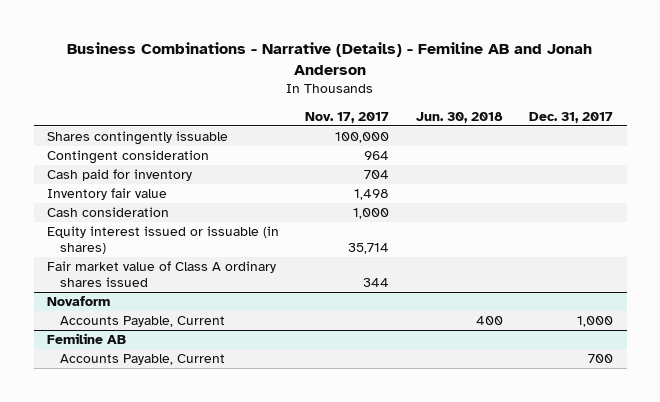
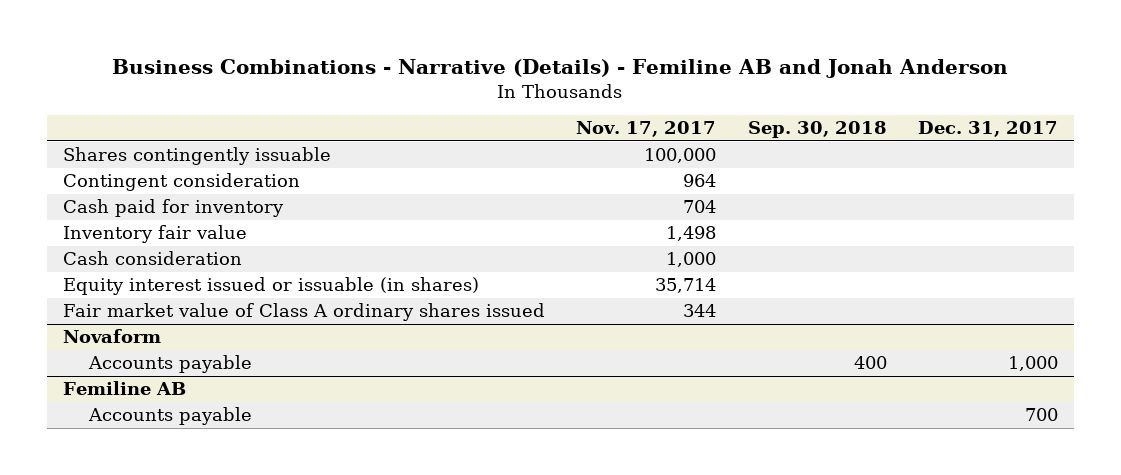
[415,111,503,123] Jun. 30, 2018 -> none
none -> [747,121,887,139] Sep. 30, 2018
[59,316,225,328] Accounts Payable, Current -> [87,355,252,374] Accounts payable
[59,354,225,366] Accounts Payable, Current -> [87,407,252,426] Accounts payable

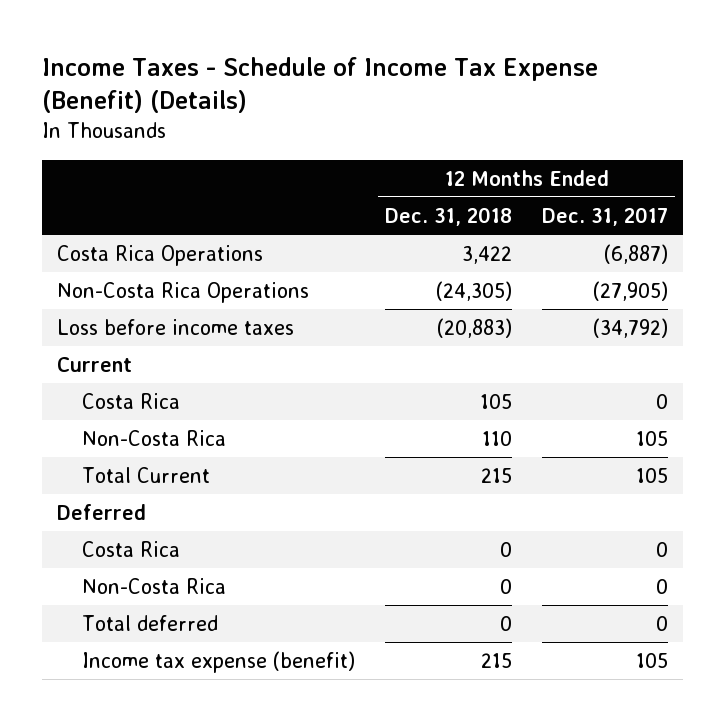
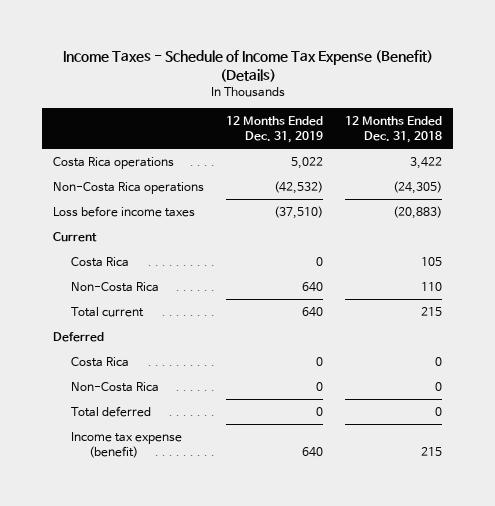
[541,206,668,226] Dec. 31, 2017 -> none
none -> [226,115,324,144] 12 Months Ended Dec. 31, 2019
[57,244,264,266] Costa Rica Operations -> [52,156,174,169] Costa Rica operations
[57,281,310,303] Non-Costa Rica Operations -> [52,181,204,194] Non-Costa Rica operations
[82,466,211,483] Total Current -> [71,306,145,317] Total current

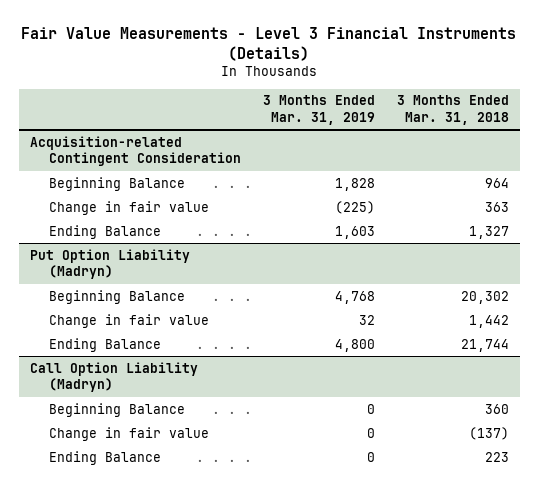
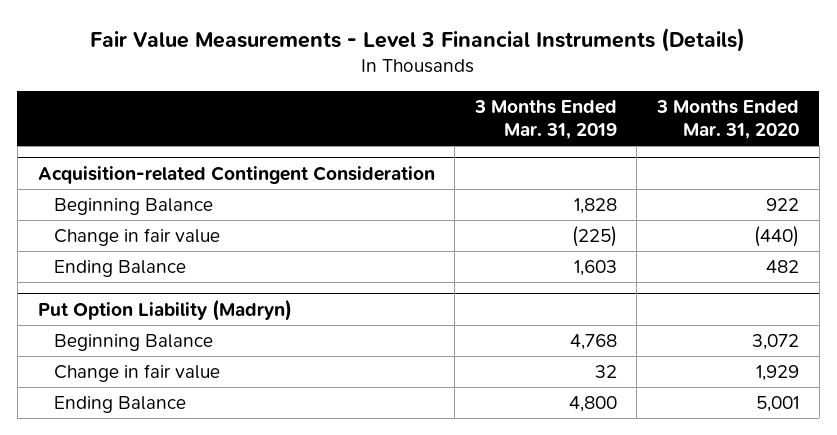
[396,95,509,125] 3 Months Ended Mar. 31, 2018 -> none
none -> [656,99,800,139] 3 Months Ended Mar. 31, 2020
[30,361,199,393] Call Option Liability (Madryn) -> none
[49,402,186,417] Beginning Balance -> none
[49,426,210,441] Change in fair value -> none
[49,450,162,465] Ending Balance -> none

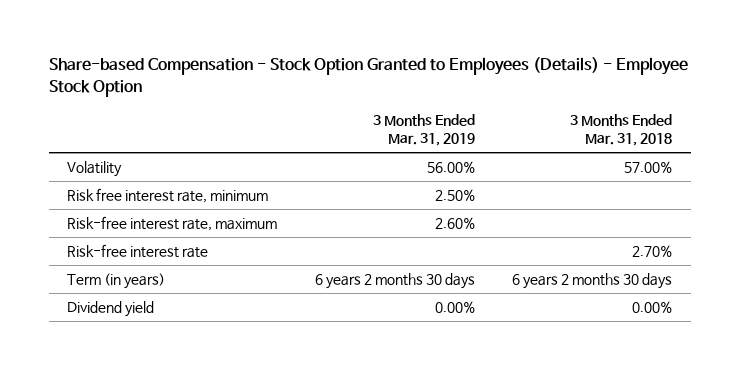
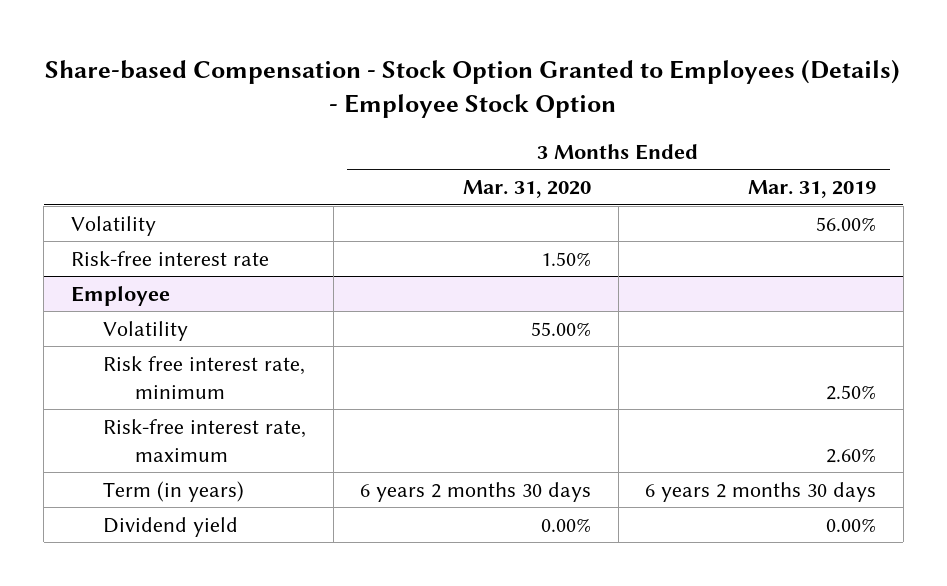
[570,114,673,146] 3 Months Ended Mar. 31, 2018 -> none
none -> [463,180,592,199] Mar. 31, 2020
[67,244,209,259] Risk-free interest rate -> [70,250,269,266] Risk-free interest rate
none -> [70,285,170,306] Employee
none -> [102,320,188,341] Volatility

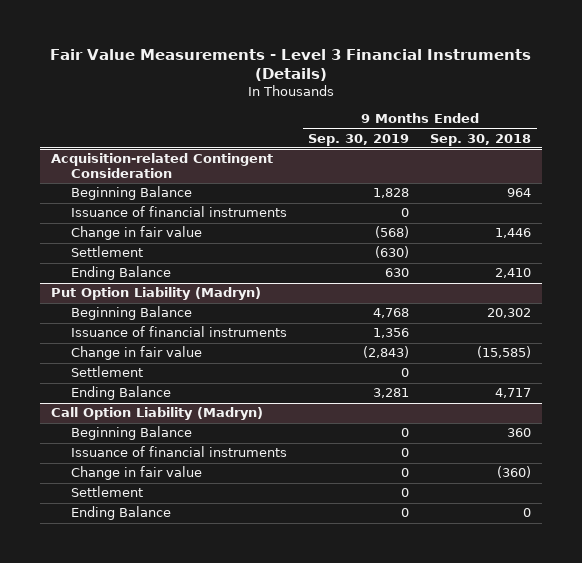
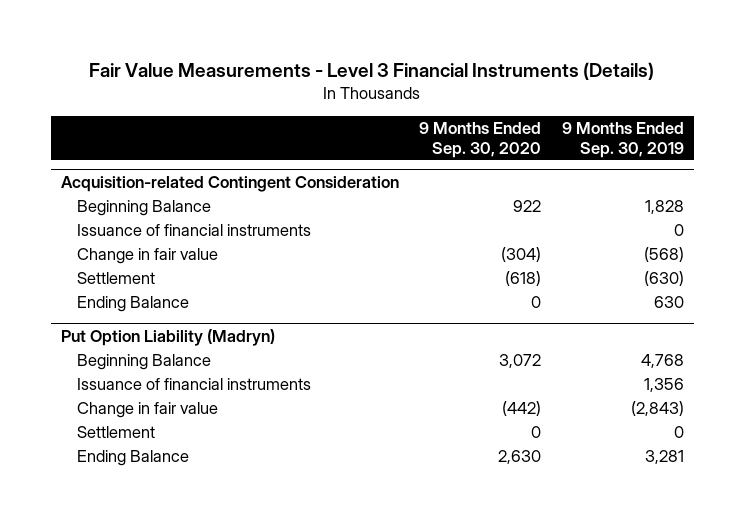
[430,133,532,146] Sep. 30, 2018 -> none
none -> [419,121,542,158] 9 Months Ended Sep. 30, 2020
[50,407,263,421] Call Option Liability (Madryn) -> none
[70,426,192,441] Beginning Balance -> none
[70,446,287,458] Issuance of financial instruments -> none
[70,466,202,481] Change in fair value -> none
[70,486,143,498] Settlement -> none
[70,506,171,521] Ending Balance -> none

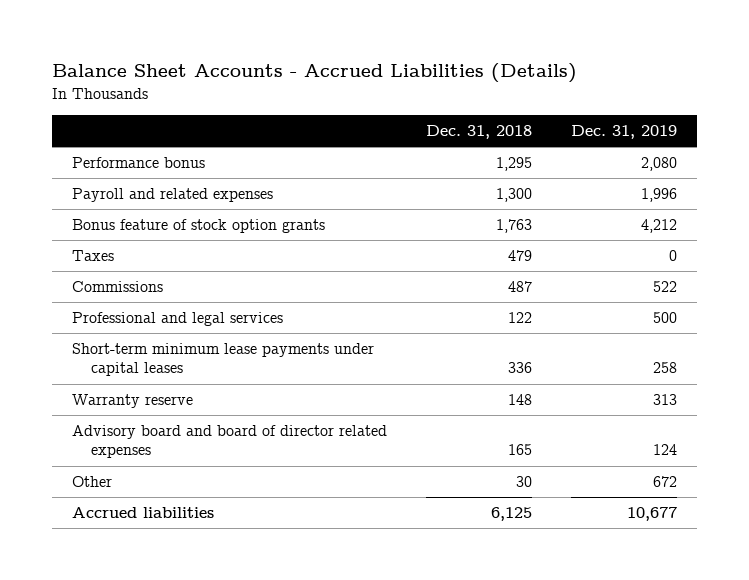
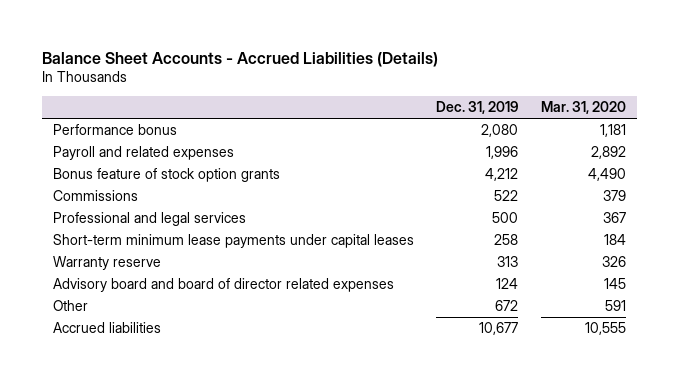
[426,125,533,140] Dec. 31, 2018 -> none
none -> [540,101,626,115] Mar. 31, 2020
[71,250,114,262] Taxes -> none

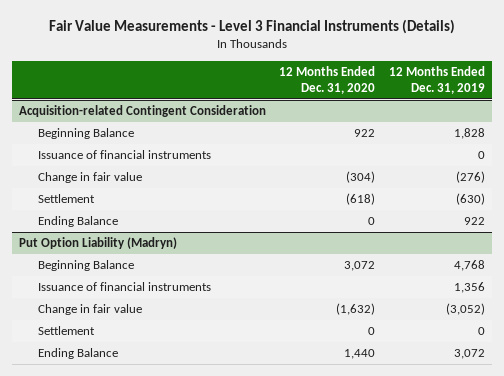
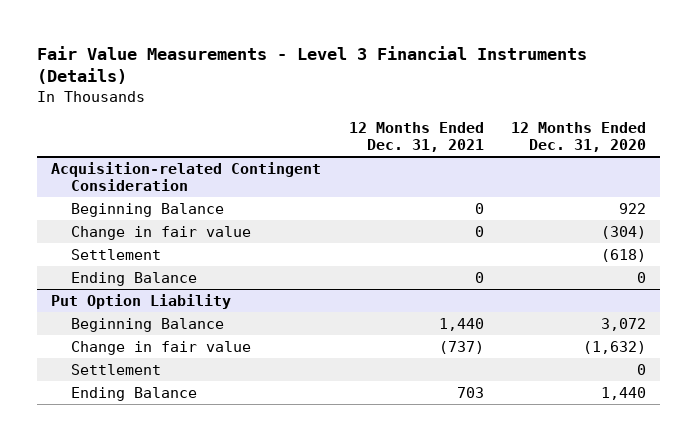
[389,66,486,94] 12 Months Ended Dec. 31, 2019 -> none
none -> [348,122,484,153] 12 Months Ended Dec. 31, 2021
[37,150,211,160] Issuance of financial instruments -> none
[18,237,177,250] Put Option Liability (Madryn) -> [51,293,232,309] Put Option Liability
[37,282,211,292] Issuance of financial instruments -> none

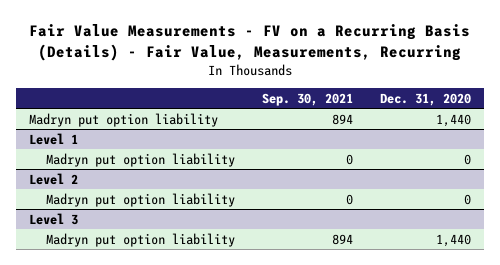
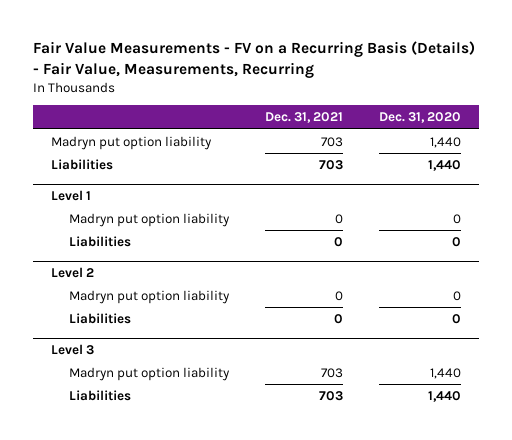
[261,92,353,106] Sep. 30, 2021 -> none
none -> [264,112,343,124] Dec. 31, 2021
none -> [50,158,113,170] Liabilities
none -> [68,235,131,247] Liabilities
none -> [68,312,131,324] Liabilities
none -> [68,389,131,401] Liabilities

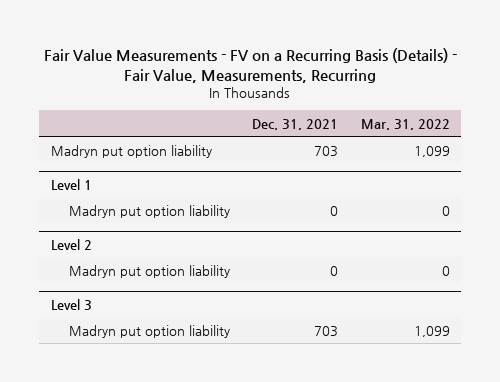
[379,112,462,124] Dec. 31, 2020 -> none
none -> [360,118,450,130] Mar. 31, 2022
[50,158,113,170] Liabilities -> none
[68,235,131,247] Liabilities -> none
[68,312,131,324] Liabilities -> none
[68,389,131,401] Liabilities -> none

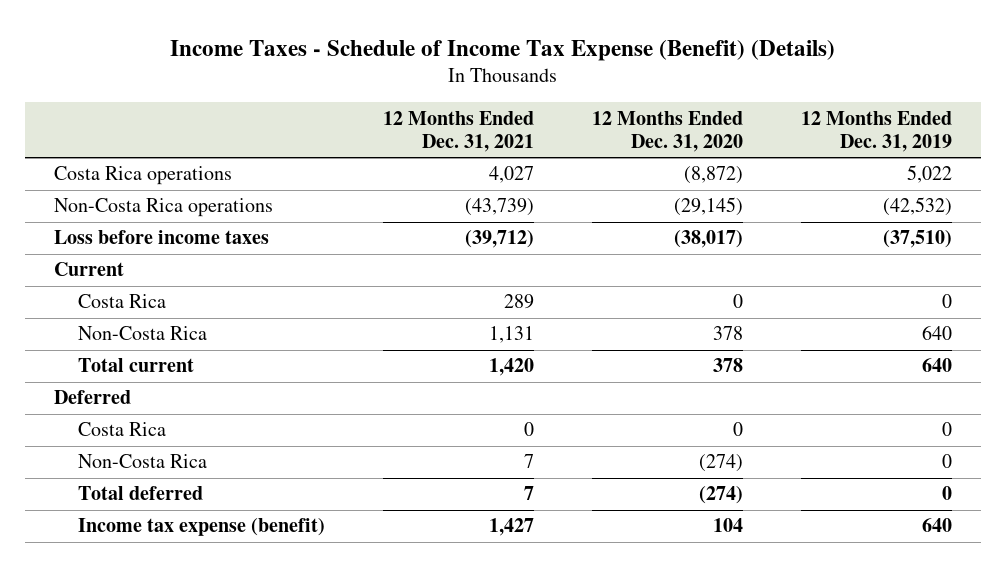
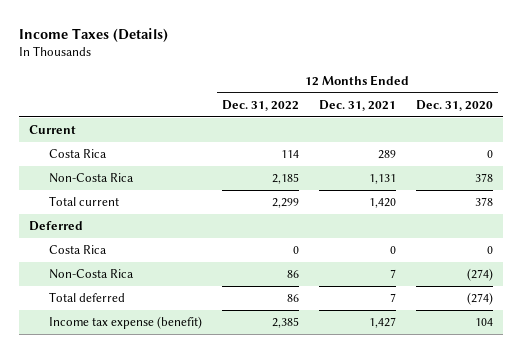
[169,39,835,61] Income Taxes - Schedule of Income Tax Expense (Benefit) (Details) -> [18,27,168,42] Income Taxes (Details)
[800,110,952,152] 12 Months Ended Dec. 31, 2019 -> none
none -> [221,99,299,111] Dec. 31, 2022
[53,166,232,186] Costa Rica operations -> none
[53,198,273,218] Non-Costa Rica operations -> none
[53,230,269,245] Loss before income taxes -> none

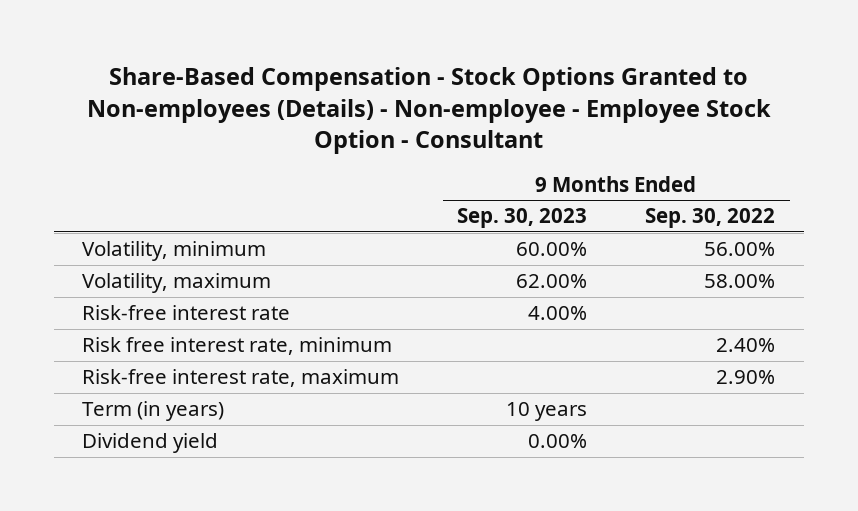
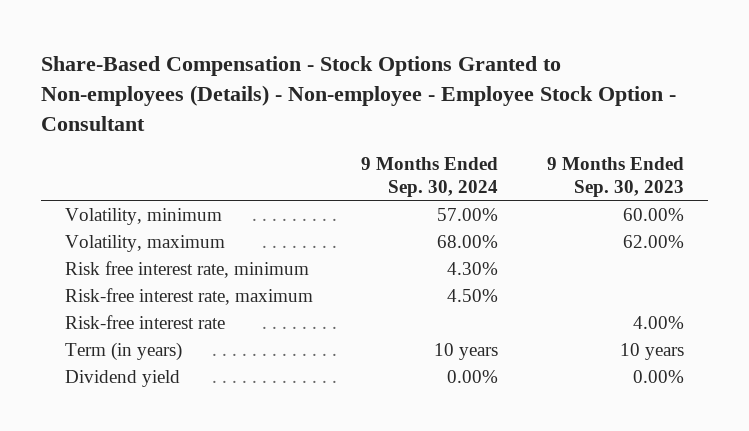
[645,208,776,229] Sep. 30, 2022 -> none
none -> [361,156,499,197] 9 Months Ended Sep. 30, 2024
[82,305,291,321] Risk-free interest rate -> [65,314,226,329] Risk-free interest rate

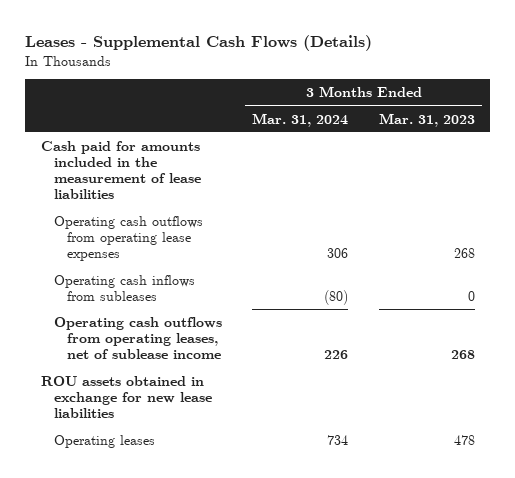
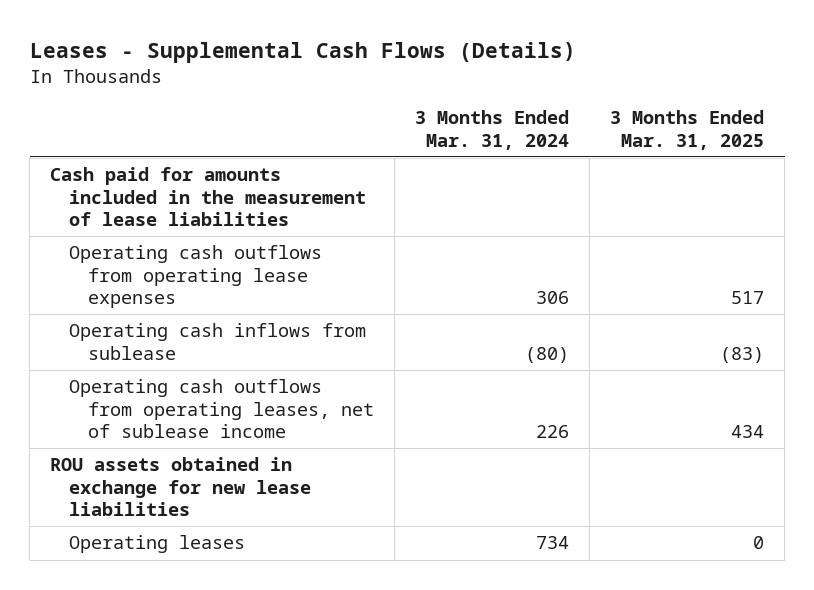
[378,112,475,127] Mar. 31, 2023 -> none
none -> [610,110,765,150] 3 Months Ended Mar. 31, 2025
[54,274,196,302] Operating cash inflows from subleases -> [69,323,367,360] Operating cash inflows from sublease

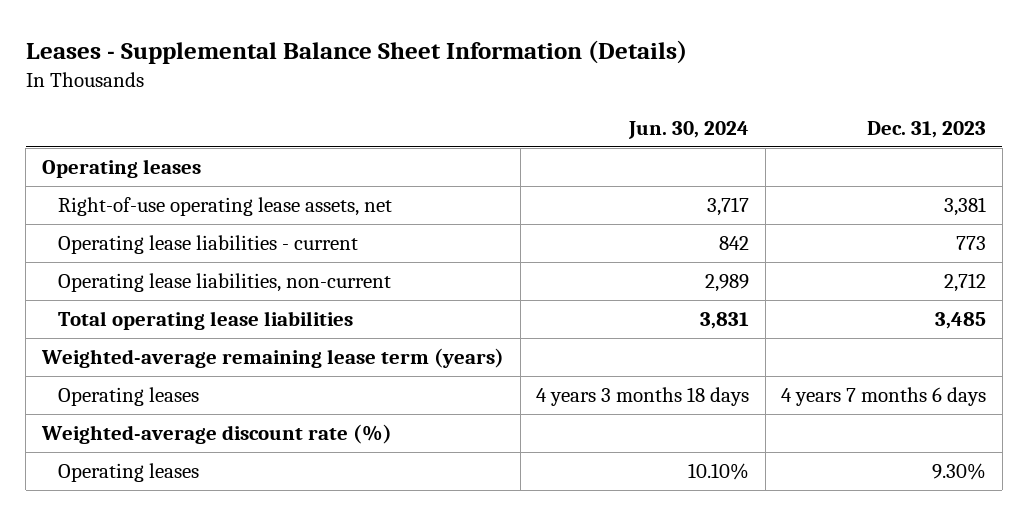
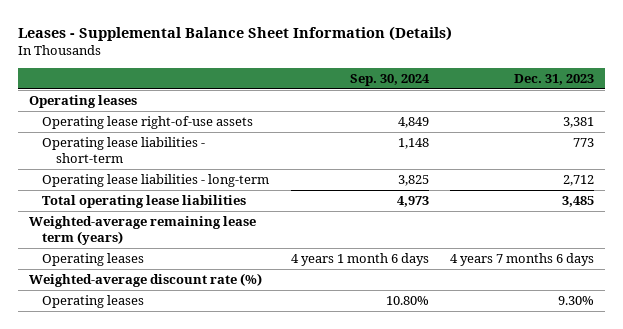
[628,120,750,139] Jun. 30, 2024 -> none
none -> [349,74,430,87] Sep. 30, 2024
[58,197,393,217] Right-of-use operating lease assets, net -> [42,115,254,129] Operating lease right-of-use assets
[58,235,359,255] Operating lease liabilities - current -> [42,136,206,164] Operating lease liabilities - short-term
[58,273,392,293] Operating lease liabilities, non-current -> [42,173,270,187] Operating lease liabilities - long-term

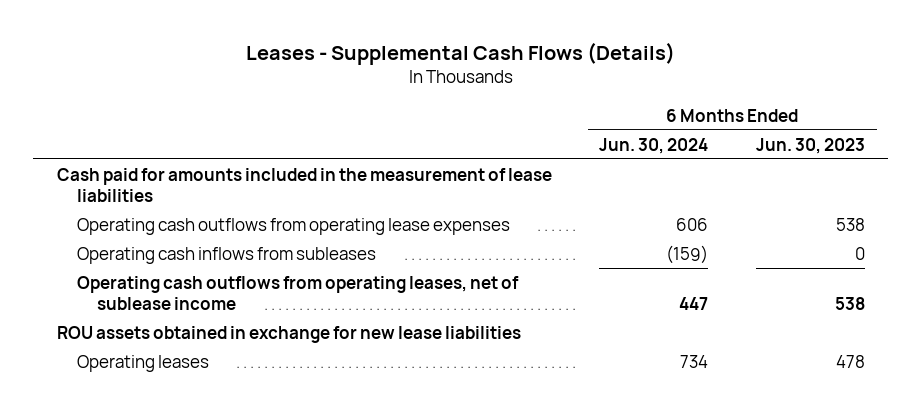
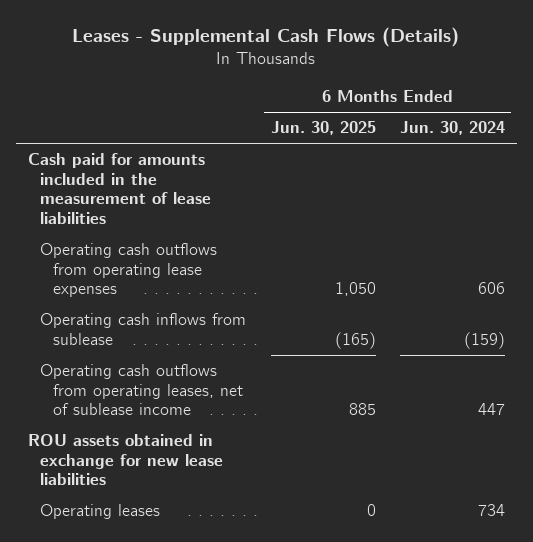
[755,137,865,154] Jun. 30, 2023 -> none
none -> [270,121,376,136] Jun. 30, 2025
[77,246,377,264] Operating cash inflows from subleases -> [40,313,247,345] Operating cash inflows from sublease

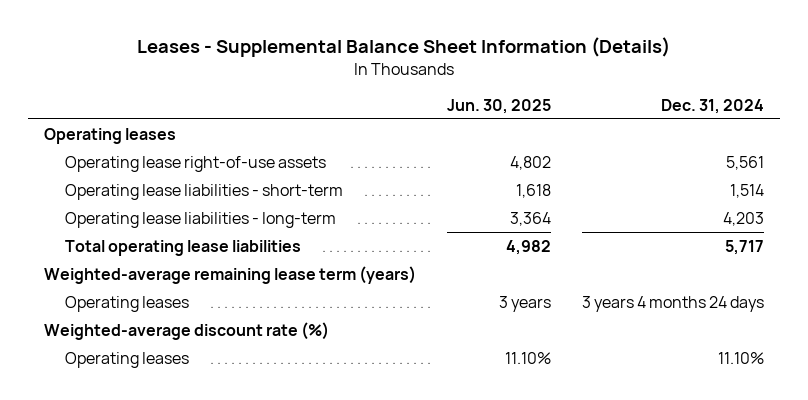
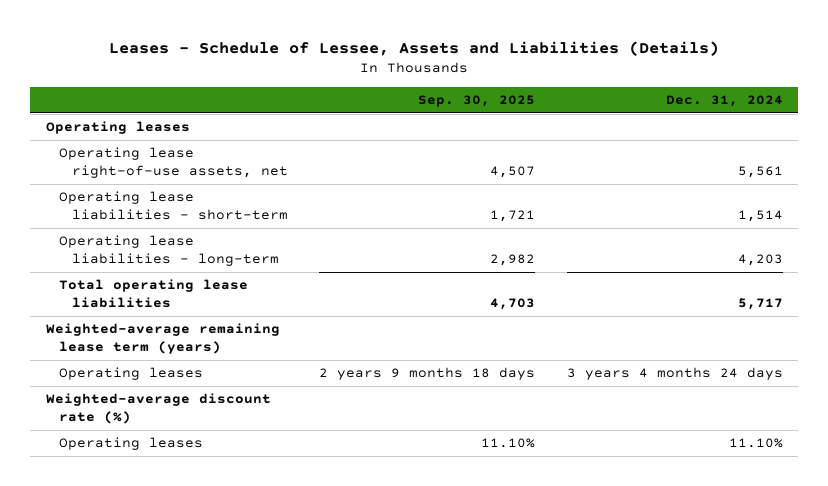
[137,37,671,58] Leases - Supplemental Balance Sheet Information (Details) -> [109,40,720,56] Leases - Schedule of Lessee, Assets and Liabilities (Details)
[447,98,552,114] Jun. 30, 2025 -> none
none -> [418,95,536,108] Sep. 30, 2025
[65,155,327,172] Operating lease right-of-use assets -> [58,147,288,179] Operating lease right-of-use assets, net

